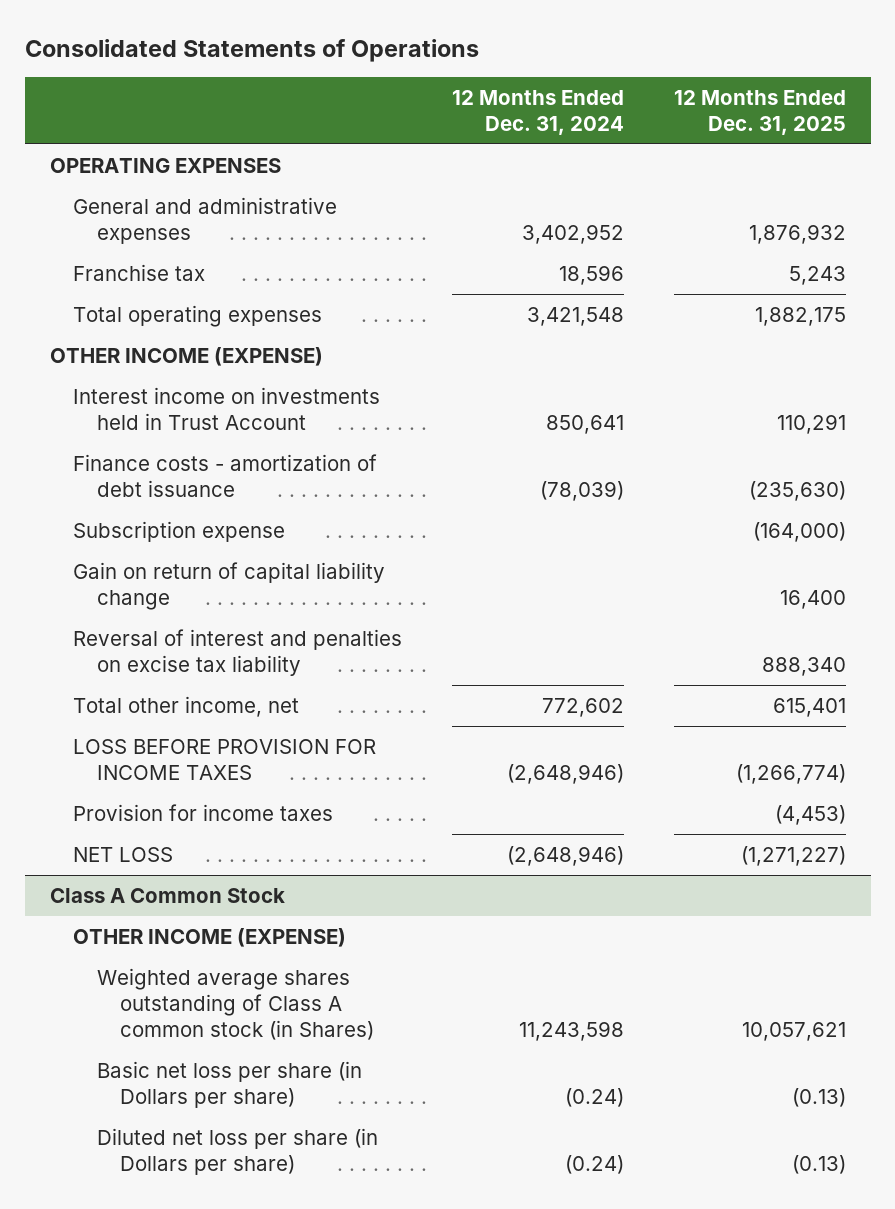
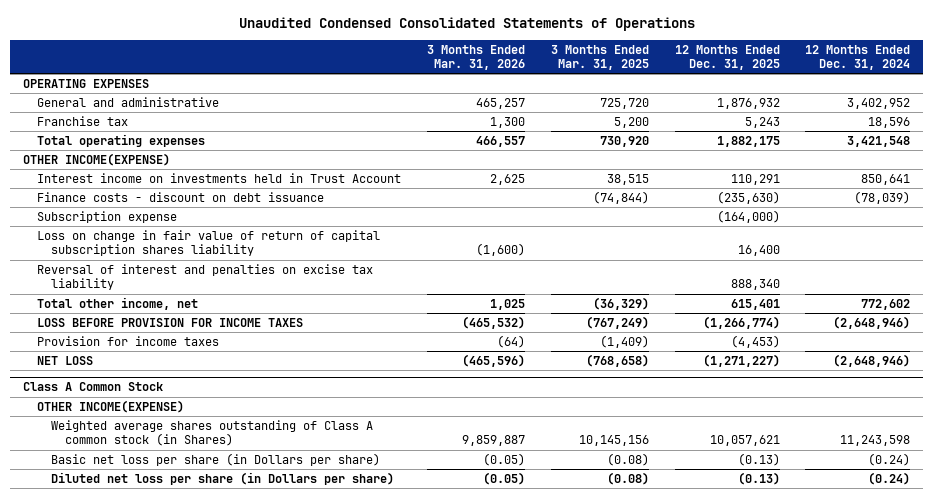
[24,38,479,62] Consolidated Statements of Operations -> [238,17,695,32] Unaudited Condensed Consolidated Statements of Operations
none -> [426,44,525,70] 3 Months Ended Mar. 31, 2026
none -> [550,44,649,70] 3 Months Ended Mar. 31, 2025
[73,196,338,244] General and administrative expenses -> [37,96,220,107] General and administrative
[49,346,323,366] OTHER INCOME (EXPENSE) -> [23,152,171,166] OTHER INCOME(EXPENSE)
[73,453,378,497] Finance costs - amortization of debt issuance -> [37,191,325,202] Finance costs - discount on debt issuance
[73,561,386,610] Gain on return of capital liability change -> [37,229,381,256] Loss on change in fair value of return of capital subscription shares liability
[73,927,347,947] OTHER INCOME (EXPENSE) -> [37,399,185,413] OTHER INCOME(EXPENSE)

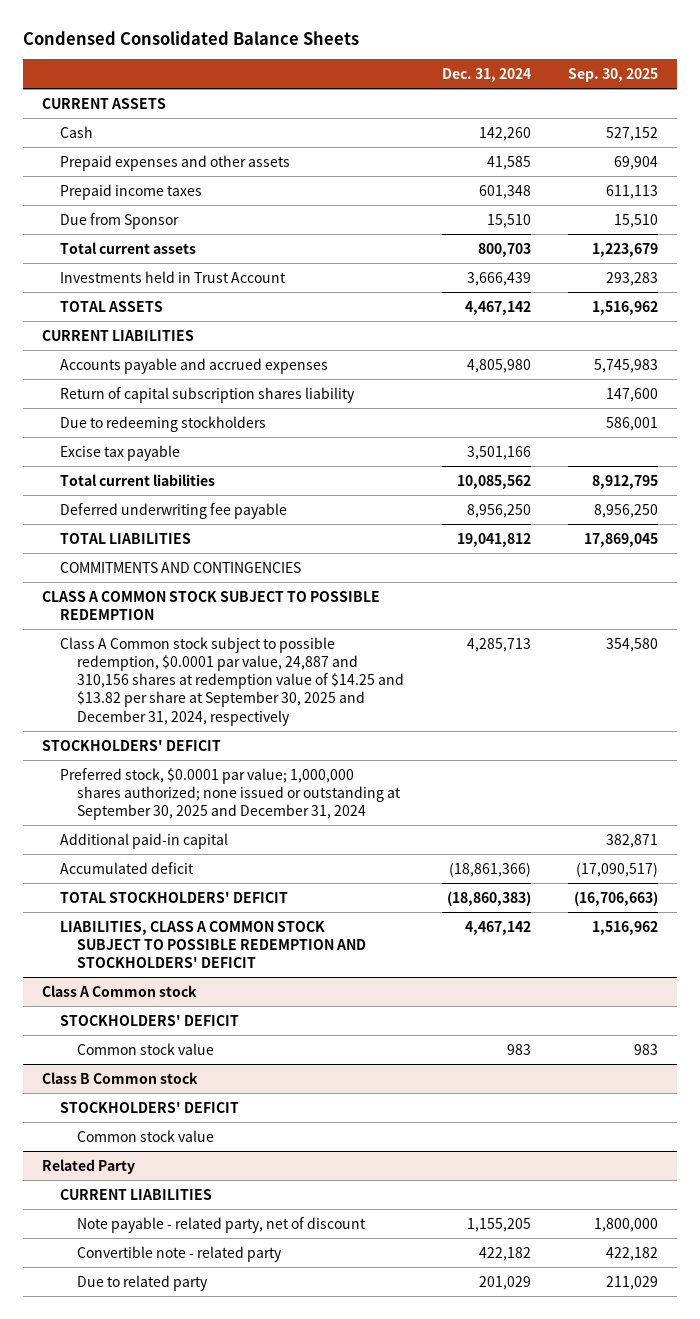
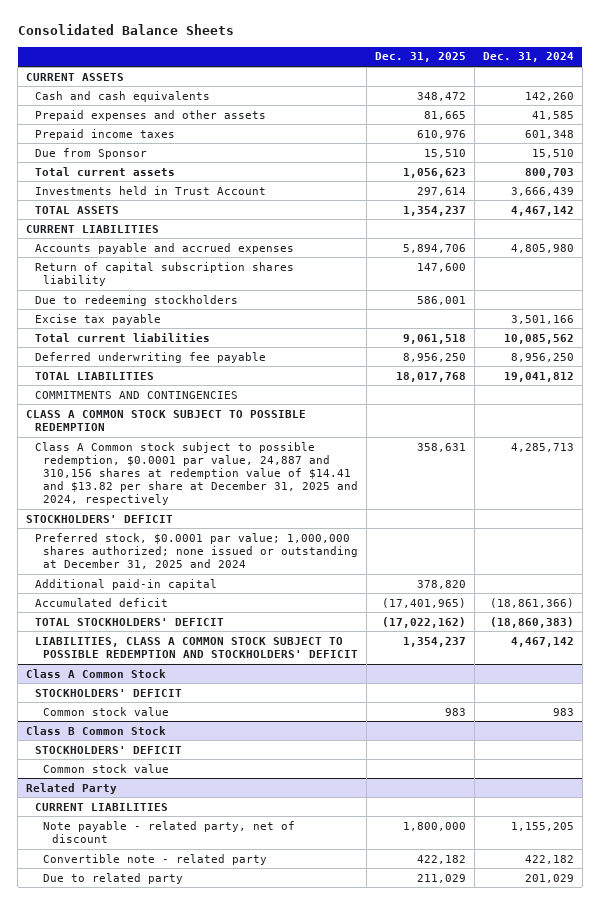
[23,31,360,46] Condensed Consolidated Balance Sheets -> [17,24,234,36] Consolidated Balance Sheets
[568,68,659,83] Sep. 30, 2025 -> none
none -> [374,52,466,63] Dec. 31, 2025
[59,125,93,138] Cash -> [34,90,210,102] Cash and cash equivalents
[59,636,405,726] Class A Common stock subject to possible redemption, $0.0001 par value, 24,887 and 310,156 shares at redemption value of $14.25 and $13.82 per share at September 30, 2025 and December 31, 2024, respectively -> [34,441,359,506] Class A Common stock subject to possible redemption, $0.0001 par value, 24,887 and 310,156 shares at redemption value of $14.41 and $13.82 per share at December 31, 2025 and 2024, respectively
[59,767,402,821] Preferred stock, $0.0001 par value; 1,000,000 shares authorized; none issued or outstanding at September 30, 2025 and December 31, 2024 -> [34,532,359,570] Preferred stock, $0.0001 par value; 1,000,000 shares authorized; none issued or outstanding at December 31, 2025 and 2024
[41,984,197,997] Class A Common stock -> [26,668,167,678] Class A Common Stock
[41,1071,198,1084] Class B Common stock -> [26,725,167,735] Class B Common Stock

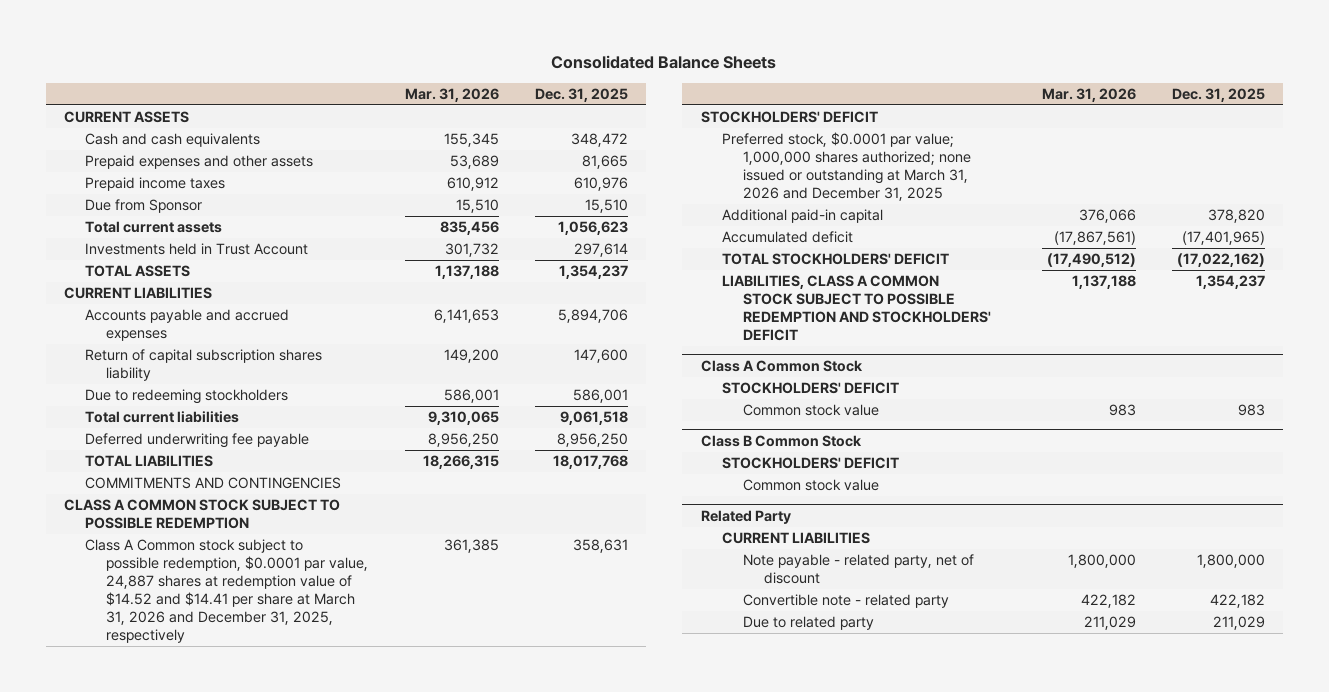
[482,52,574,63] Dec. 31, 2024 -> none
none -> [404,87,499,102] Mar. 31, 2026
[34,313,161,325] Excise tax payable -> none
[34,441,359,506] Class A Common stock subject to possible redemption, $0.0001 par value, 24,887 and 310,156 shares at redemption value of $14.41 and $13.82 per share at December 31, 2025 and 2024, respectively -> [85,539,369,643] Class A Common stock subject to possible redemption, $0.0001 par value, 24,887 shares at redemption value of $14.52 and $14.41 per share at March 31, 2026 and December 31, 2025, respectively
[34,532,359,570] Preferred stock, $0.0001 par value; 1,000,000 shares authorized; none issued or outstanding at December 31, 2025 and 2024 -> [721,132,972,201] Preferred stock, $0.0001 par value; 1,000,000 shares authorized; none issued or outstanding at March 31, 2026 and December 31, 2025

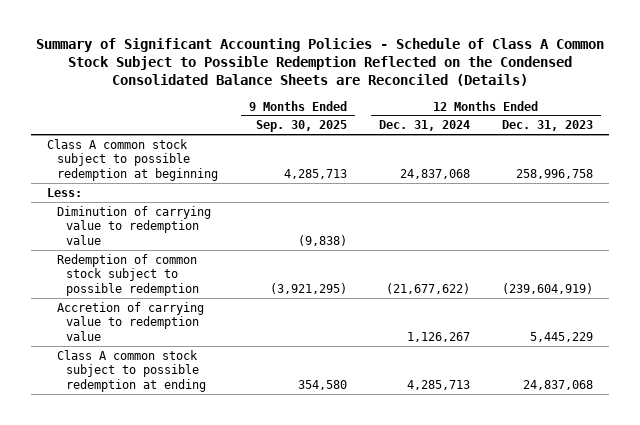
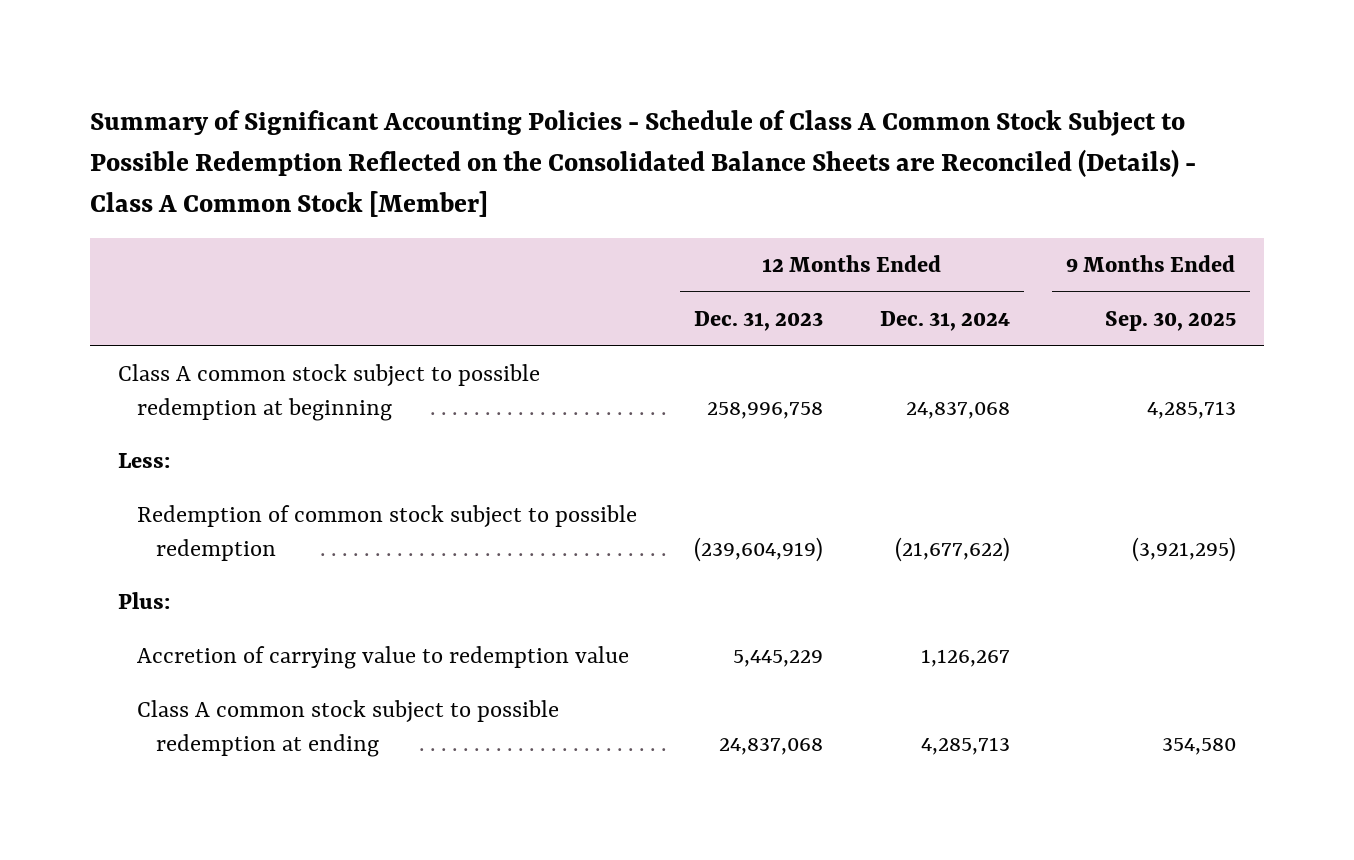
[36,38,605,87] Summary of Significant Accounting Policies - Schedule of Class A Common Stock Subject to Possible Redemption Reflected on the Condensed Consolidated Balance Sheets are Reconciled (Details) -> [89,110,1196,217] Summary of Significant Accounting Policies - Schedule of Class A Common Stock Subject to Possible Redemption Reflected on the Consolidated Balance Sheets are Reconciled (Details) - Class A Common Stock [Member]
[56,205,211,245] Diminution of carrying value to redemption value -> none
none -> [118,592,171,610] Plus:

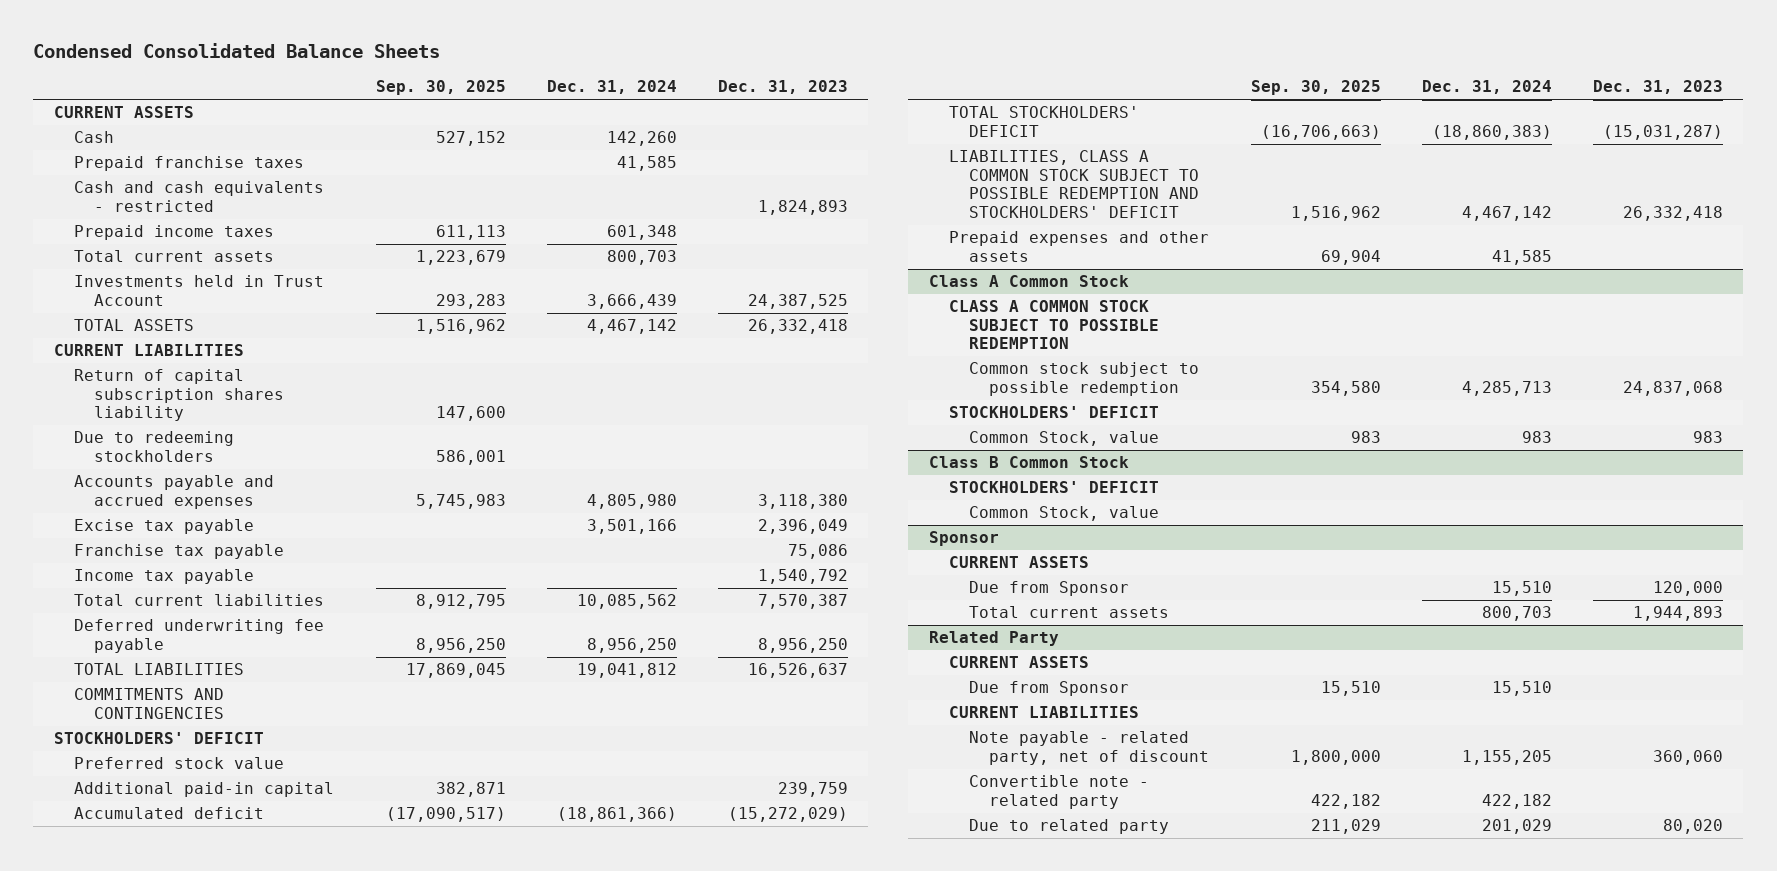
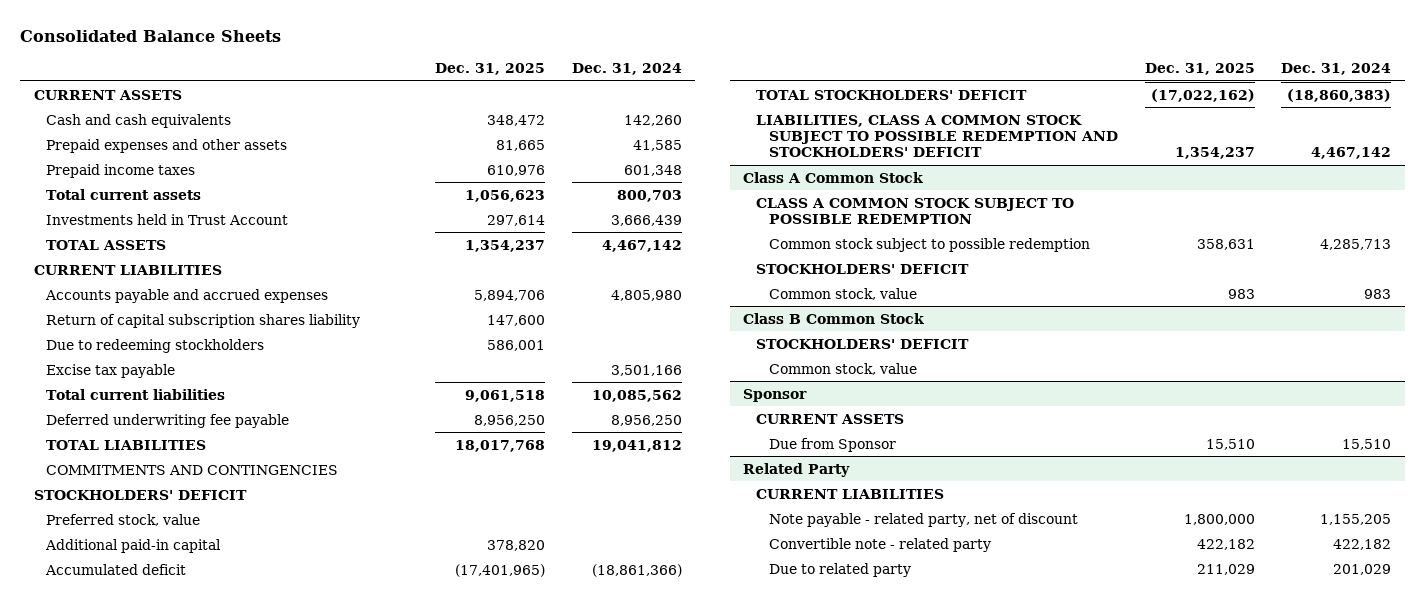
[33,42,441,58] Condensed Consolidated Balance Sheets -> [20,29,282,42] Consolidated Balance Sheets
[375,80,506,96] Sep. 30, 2025 -> none
[717,80,848,95] Dec. 31, 2023 -> none
none -> [434,63,545,76] Dec. 31, 2025
[73,156,304,172] Prepaid franchise taxes -> none
[73,181,324,212] Cash and cash equivalents - restricted -> none
[73,131,114,144] Cash -> [46,113,232,128] Cash and cash equivalents
[948,231,1209,262] Prepaid expenses and other assets -> [46,138,288,153] Prepaid expenses and other assets
[73,475,274,509] Accounts payable and accrued expenses -> [45,288,329,303] Accounts payable and accrued expenses
[73,544,284,560] Franchise tax payable -> none
[73,569,254,585] Income tax payable -> none
[73,757,284,770] Preferred stock value -> [46,513,201,526] Preferred stock, value
[969,431,1160,447] Common Stock, value -> [768,287,917,300] Common stock, value
[969,506,1160,522] Common Stock, value -> [768,362,917,375] Common stock, value
[969,606,1170,619] Total current assets -> none
[948,656,1089,669] CURRENT ASSETS -> none
[969,681,1130,697] Due from Sponsor -> none

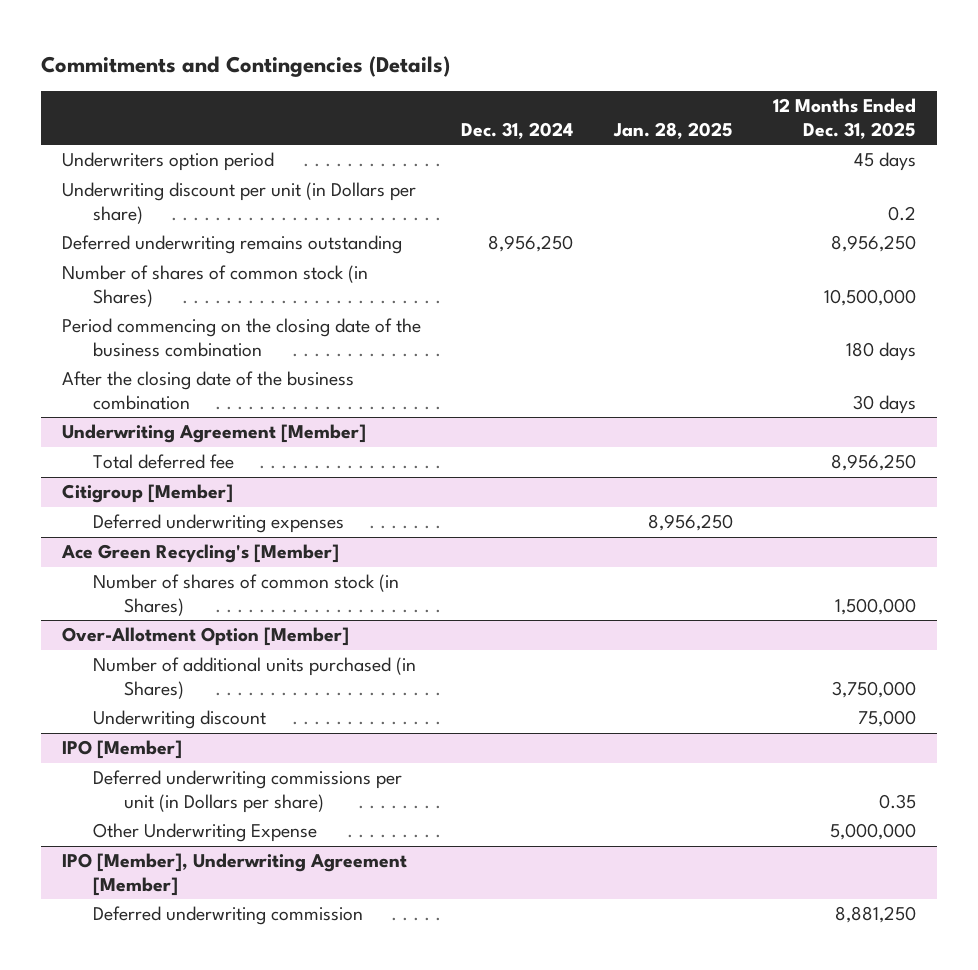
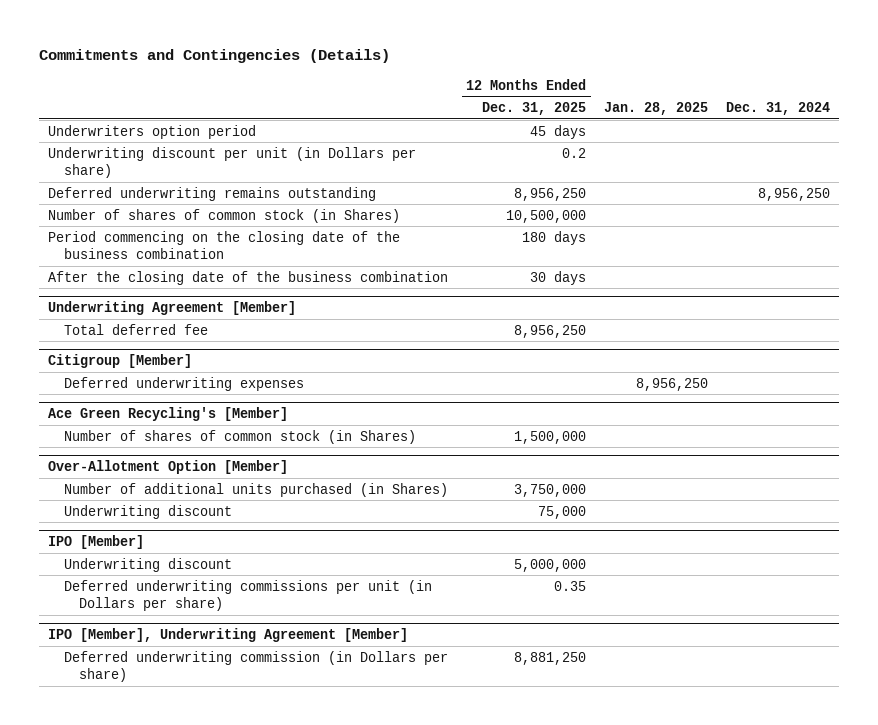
none -> [63,557,232,572] Underwriting discount
[92,823,317,843] Other Underwriting Expense -> none
[92,906,363,926] Deferred underwriting commission -> [63,650,448,683] Deferred underwriting commission (in Dollars per share)

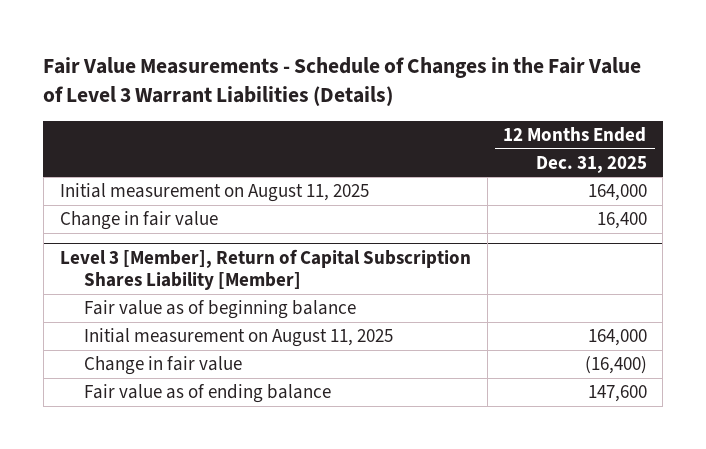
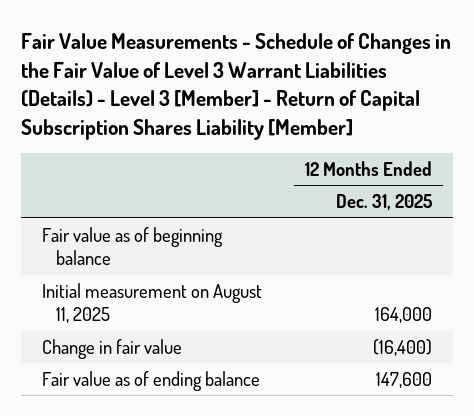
[43,56,642,106] Fair Value Measurements - Schedule of Changes in the Fair Value of Level 3 Warrant Liabilities (Details) -> [20,33,451,140] Fair Value Measurements - Schedule of Changes in the Fair Value of Level 3 Warrant Liabilities (Details) - Level 3 [Member] - Return of Capital Subscription Shares Liability [Member]
[59,183,369,203] Initial measurement on August 11, 2025 -> none
[59,211,218,231] Change in fair value -> none
[59,249,471,290] Level 3 [Member], Return of Capital Subscription Shares Liability [Member] -> none

